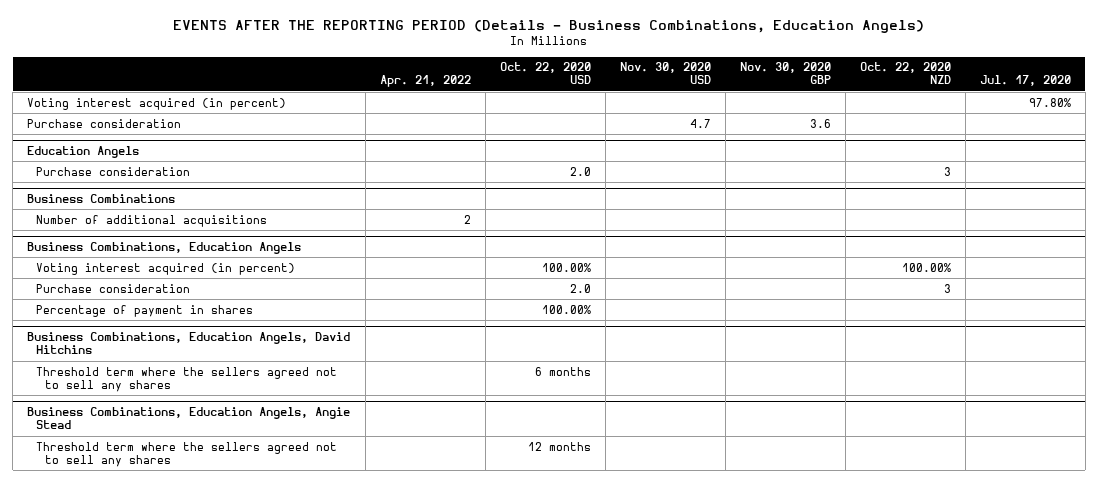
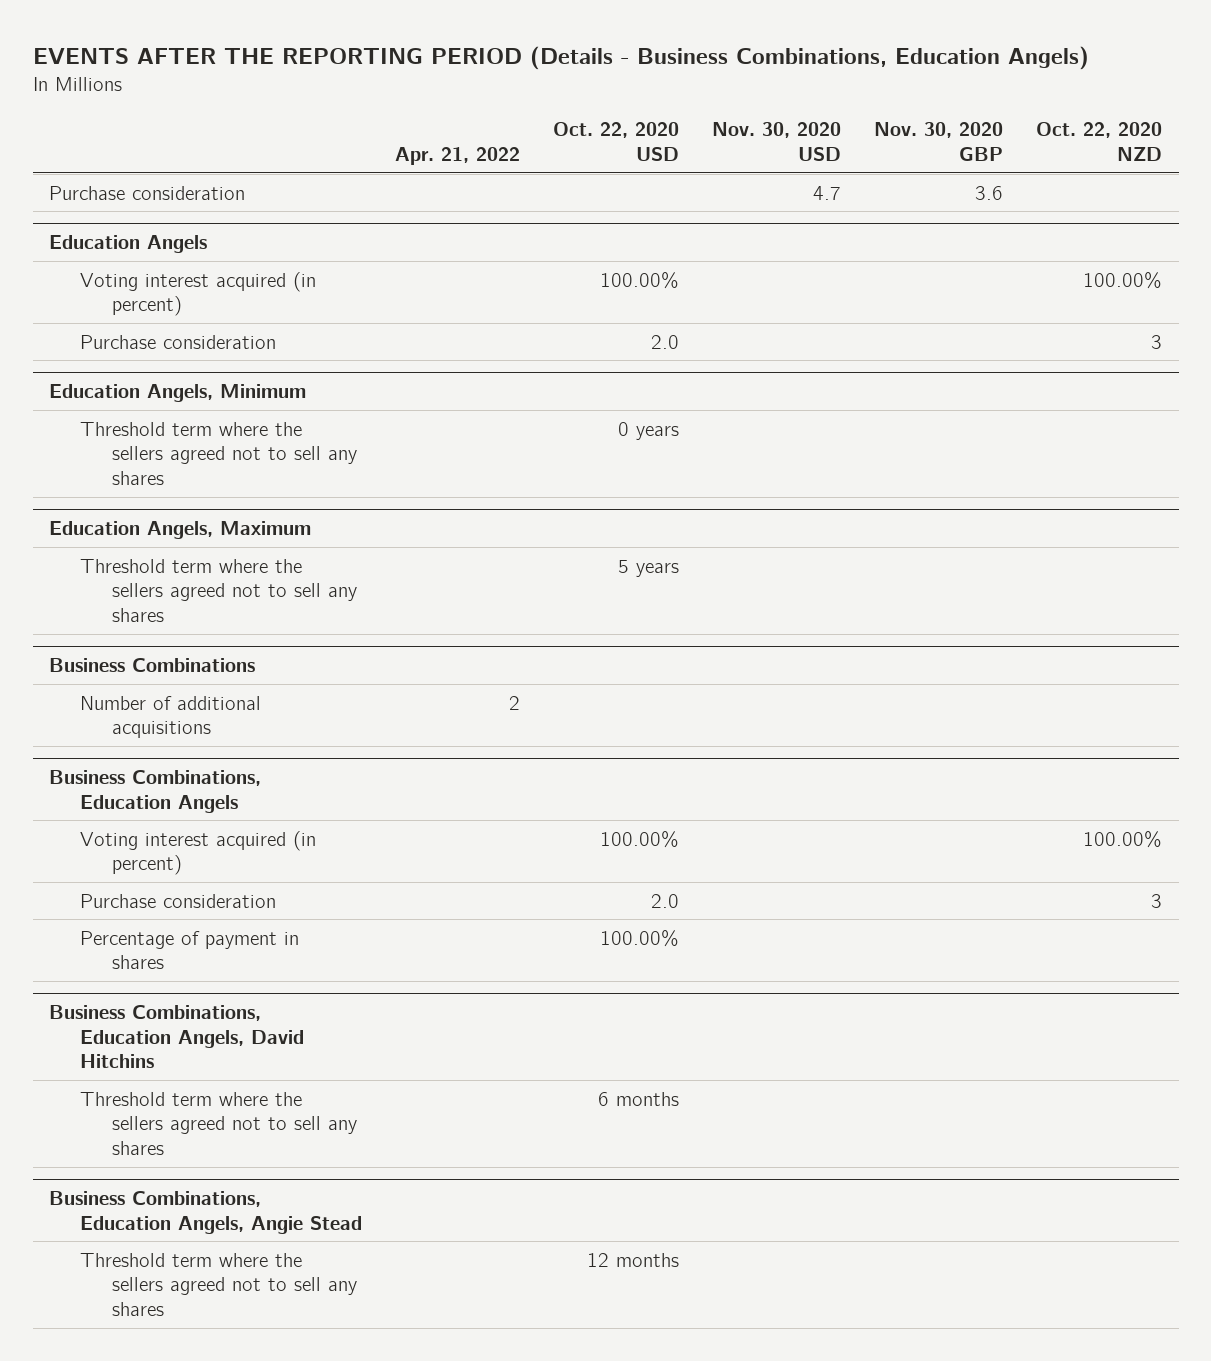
[979,75,1071,87] Jul. 17, 2020 -> none
[27,97,287,110] Voting interest acquired (in percent) -> none
none -> [80,271,317,317] Voting interest acquired (in percent)
none -> [49,383,307,402] Education Angels, Minimum
none -> [80,421,357,485] Threshold term where the sellers agreed not to sell any shares
none -> [49,520,312,539] Education Angels, Maximum
none -> [80,558,357,622] Threshold term where the sellers agreed not to sell any shares

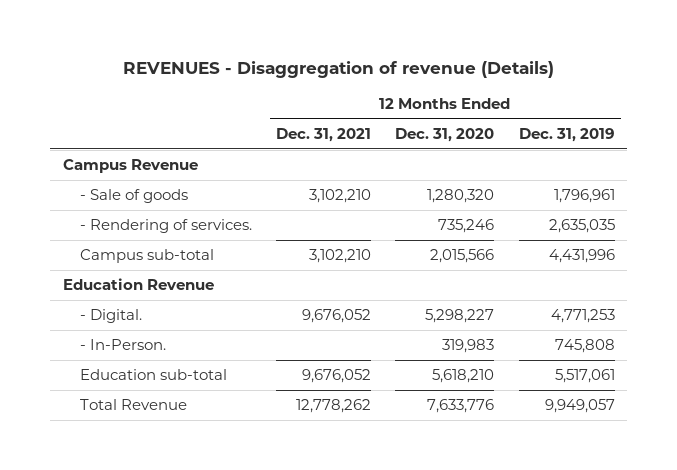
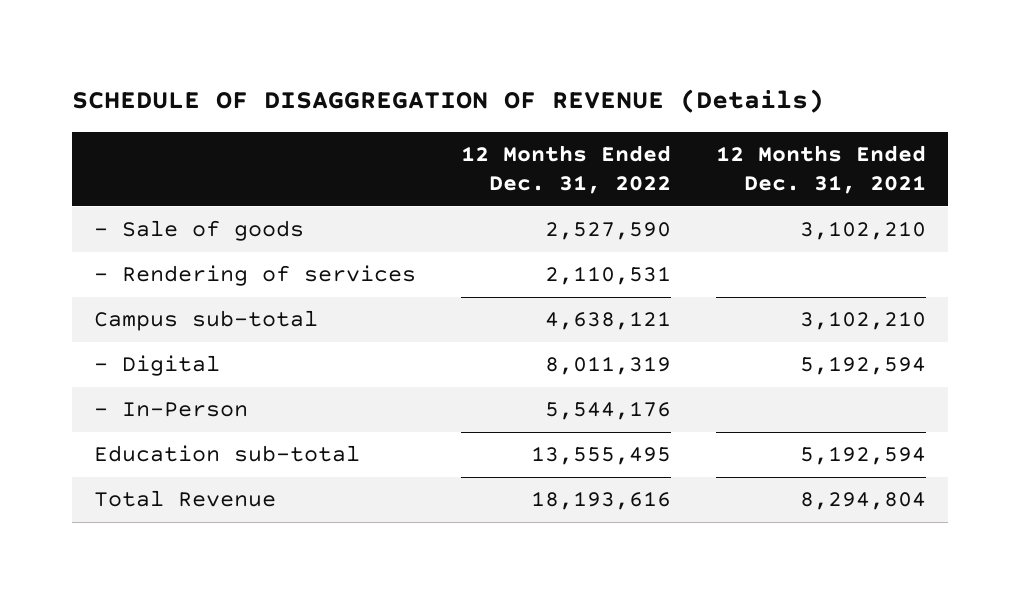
[122,60,554,78] REVENUES - Disaggregation of revenue (Details) -> [71,89,824,114] SCHEDULE OF DISAGGREGATION OF REVENUE (Details)
[395,127,495,142] Dec. 31, 2020 -> none
[518,127,615,142] Dec. 31, 2019 -> none
none -> [461,144,672,195] 12 Months Ended Dec. 31, 2022
[62,159,198,174] Campus Revenue -> none
[79,219,252,234] - Rendering of services. -> [94,265,417,287] - Rendering of services
[62,278,214,291] Education Revenue -> none
[79,309,142,324] - Digital. -> [94,355,221,377] - Digital
[301,309,371,324] 9,676,052 -> [799,356,926,376] 5,192,594
[79,339,166,351] - In-Person. -> [94,402,249,418] - In-Person
[301,369,371,384] 9,676,052 -> [799,446,926,466] 5,192,594
[295,399,371,414] 12,778,262 -> [799,492,926,511] 8,294,804

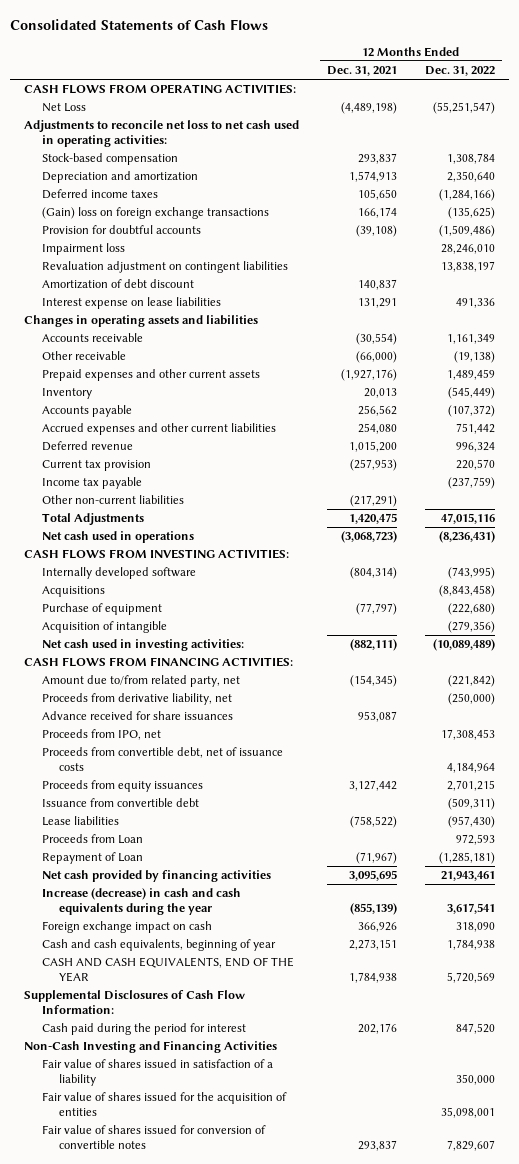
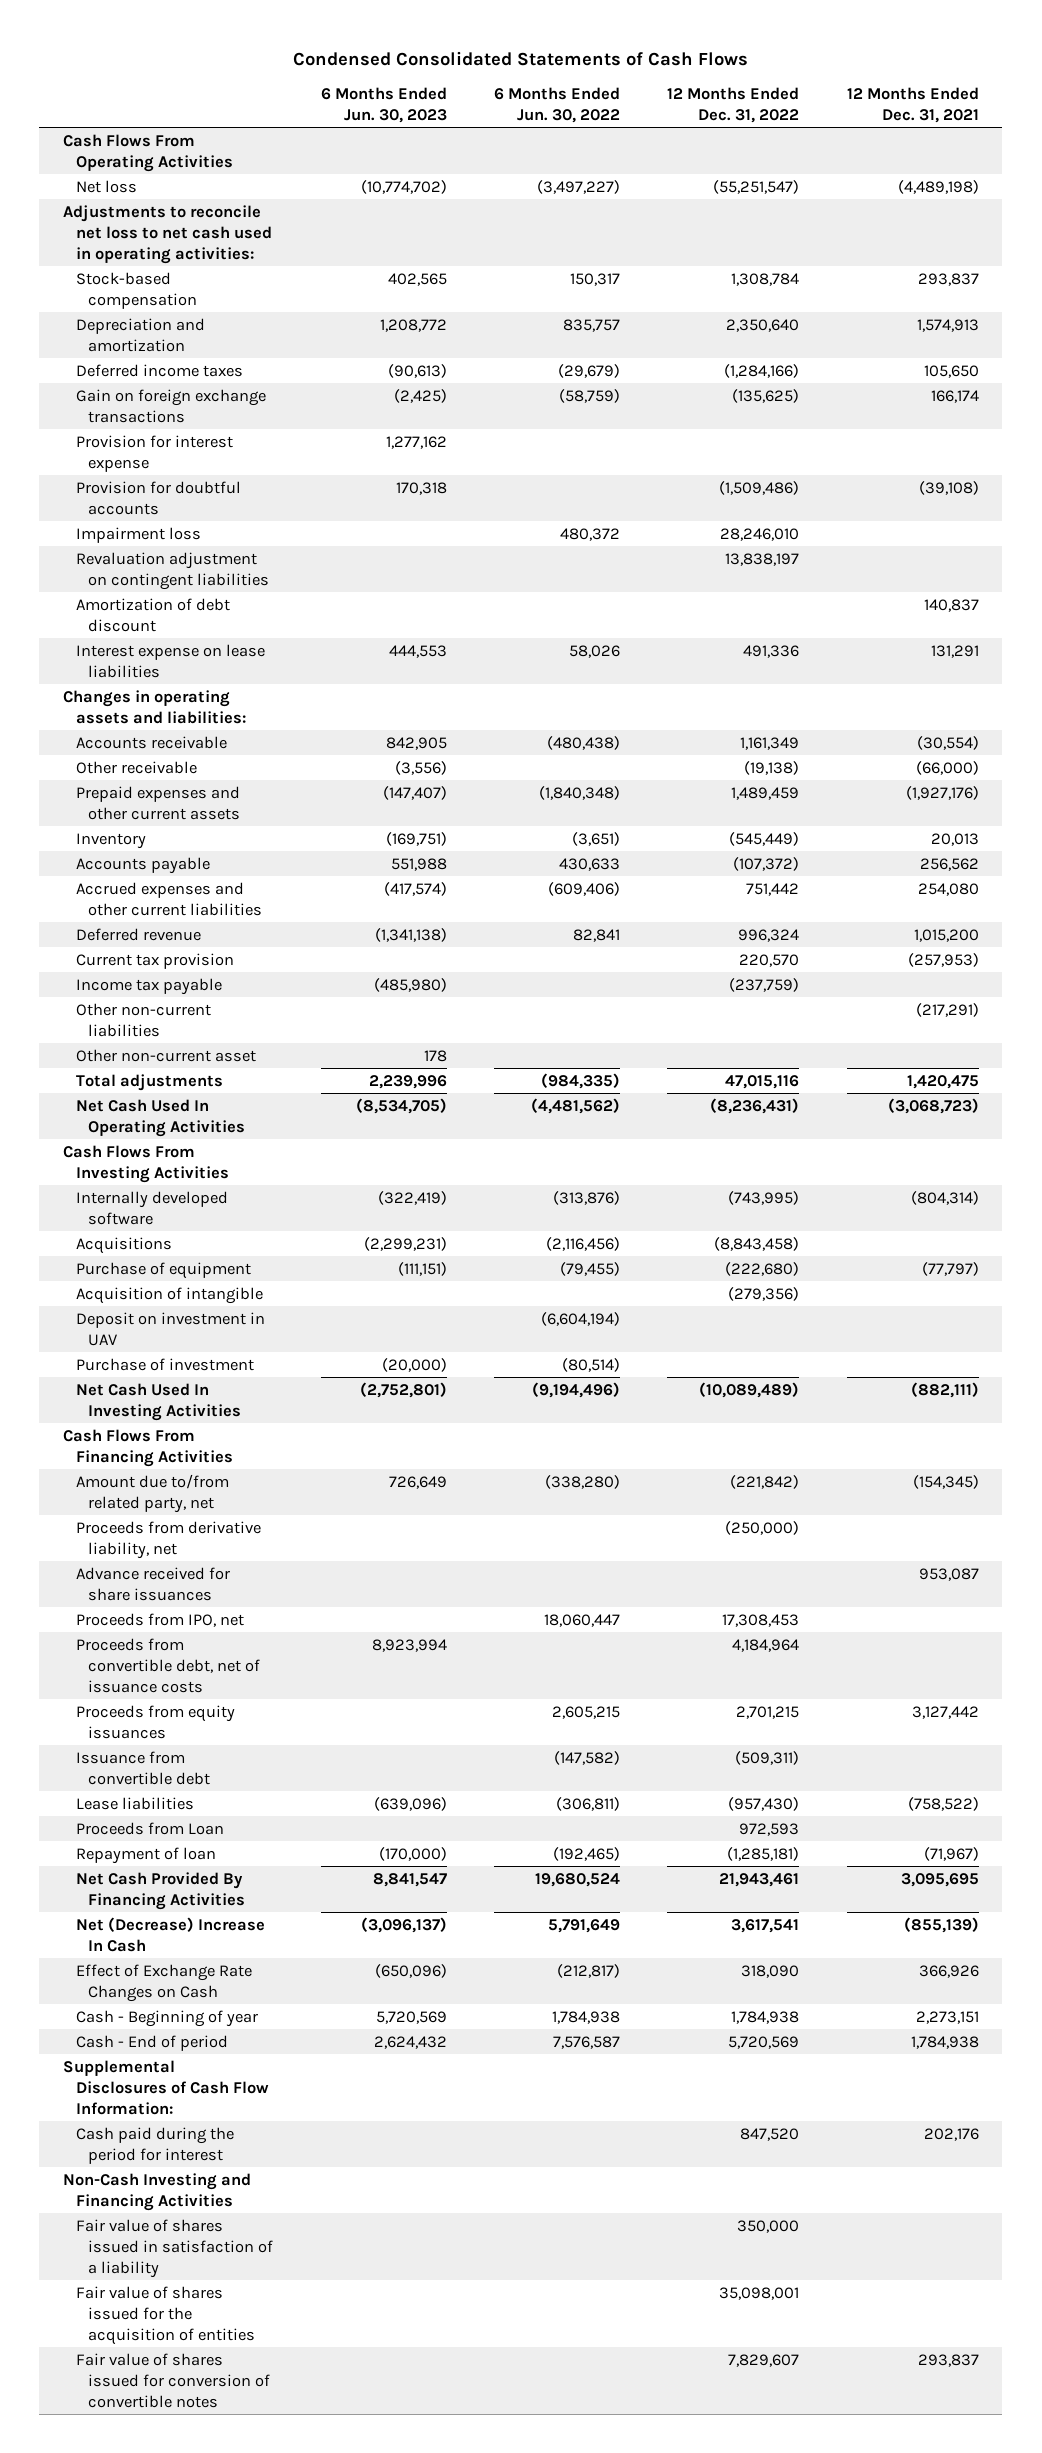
[10,19,269,31] Consolidated Statements of Cash Flows -> [292,50,748,66] Condensed Consolidated Statements of Cash Flows
none -> [320,86,447,123] 6 Months Ended Jun. 30, 2023
none -> [493,86,620,123] 6 Months Ended Jun. 30, 2022
[24,84,297,95] CASH FLOWS FROM OPERATING ACTIVITIES: -> [63,133,233,172] Cash Flows From Operating Activities
[41,103,86,113] Net Loss -> [75,179,137,193] Net loss
[41,207,269,220] (Gain) loss on foreign exchange transactions -> [75,388,266,423] Gain on foreign exchange transactions
none -> [75,434,233,472] Provision for interest expense
[24,315,259,328] Changes in operating assets and liabilities -> [63,689,246,724] Changes in operating assets and liabilities:
none -> [75,1048,256,1062] Other non-current asset
[41,513,144,526] Total Adjustments -> [75,1073,223,1091] Total adjustments
[41,531,194,544] Net cash used in operations -> [75,1098,246,1137] Net Cash Used In Operating Activities
[24,549,290,560] CASH FLOWS FROM INVESTING ACTIVITIES: -> [63,1144,229,1183] Cash Flows From Investing Activities
none -> [75,1311,265,1346] Deposit on investment in UAV
none -> [75,1357,254,1371] Purchase of investment
[41,639,244,652] Net cash used in investing activities: -> [75,1382,242,1421] Net Cash Used In Investing Activities
[24,657,294,668] CASH FLOWS FROM FINANCING ACTIVITIES: -> [63,1428,233,1467] Cash Flows From Financing Activities
[41,852,143,865] Repayment of Loan -> [75,1846,216,1864] Repayment of loan
[41,870,271,883] Net cash provided by financing activities -> [75,1871,246,1910] Net Cash Provided By Financing Activities
[41,888,241,916] Increase (decrease) in cash and cash equivalents during the year -> [75,1916,265,1952] Net (Decrease) Increase In Cash
[41,921,212,934] Foreign exchange impact on cash -> [75,1963,252,2002] Effect of Exchange Rate Changes on Cash
[41,939,276,952] Cash and cash equivalents, beginning of year -> [75,2009,258,2027] Cash - Beginning of year
[41,957,294,983] CASH AND CASH EQUIVALENTS, END OF THE YEAR -> [75,2034,228,2051] Cash - End of period

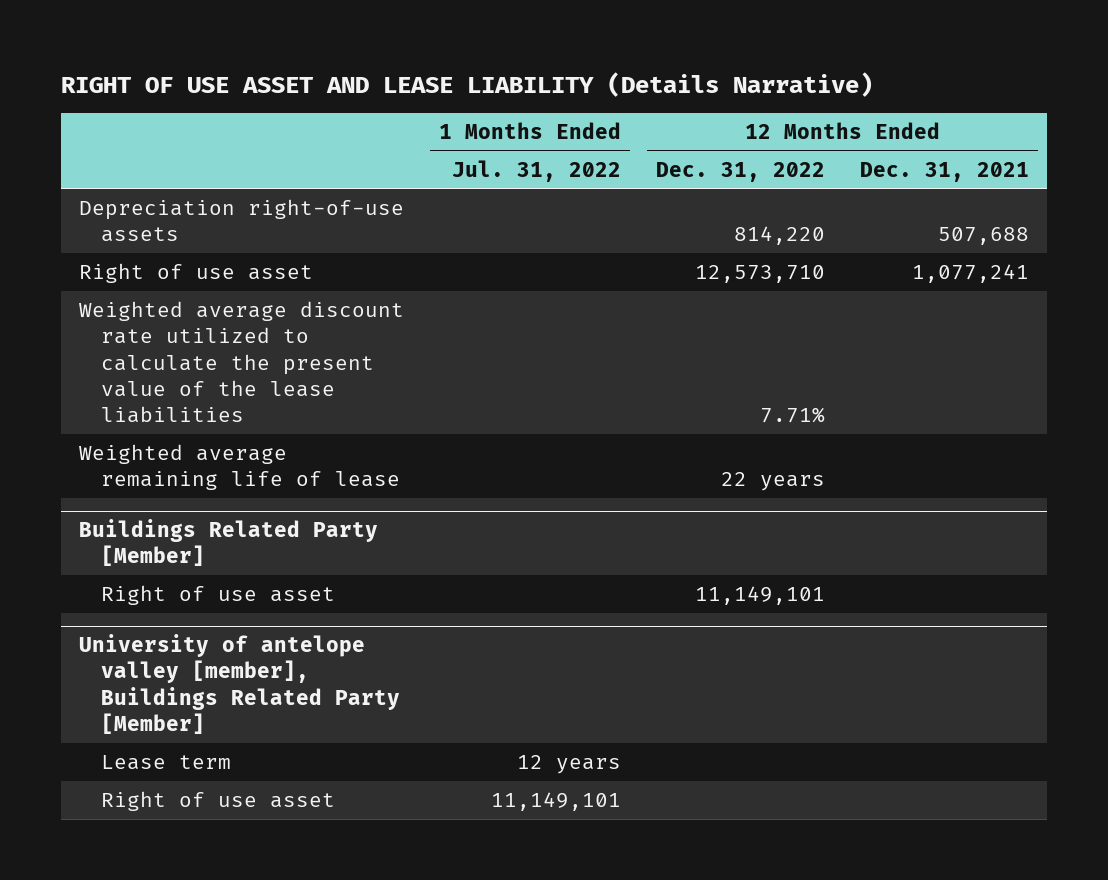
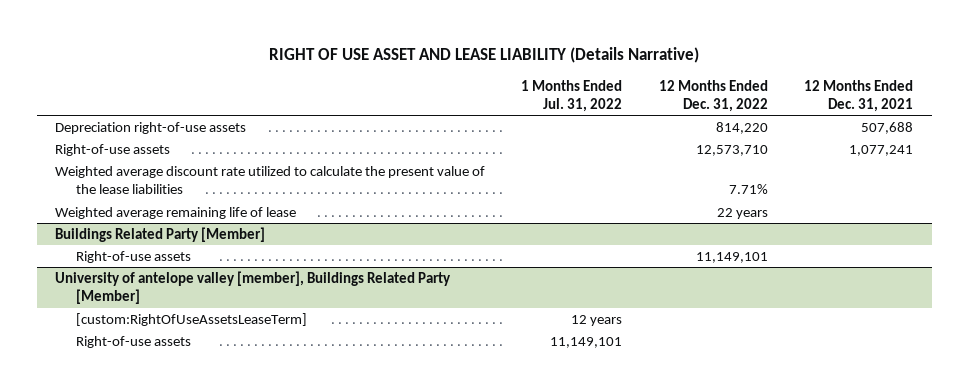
[78,262,313,283] Right of use asset -> [54,144,170,157] Right-of-use assets
[101,584,336,605] Right of use asset -> [76,251,192,264] Right-of-use assets
[101,754,232,770] Lease term -> [76,313,308,327] [custom:RightOfUseAssetsLeaseTerm]
[101,790,336,811] Right of use asset -> [76,336,192,349] Right-of-use assets

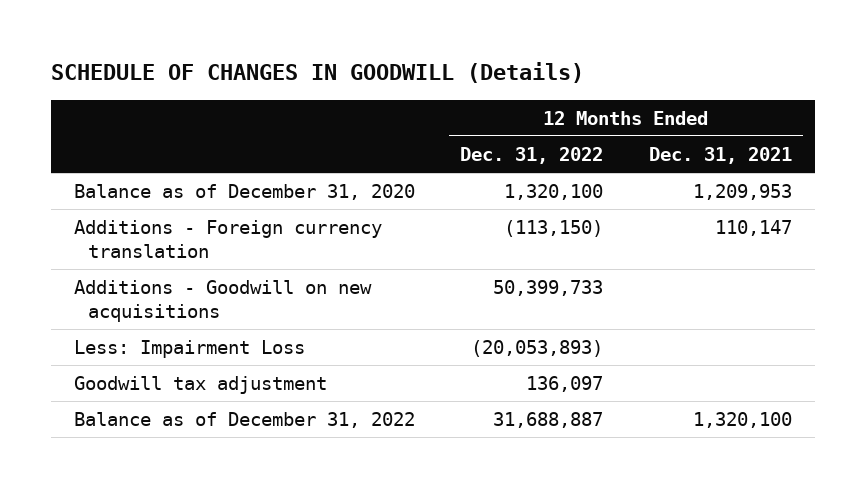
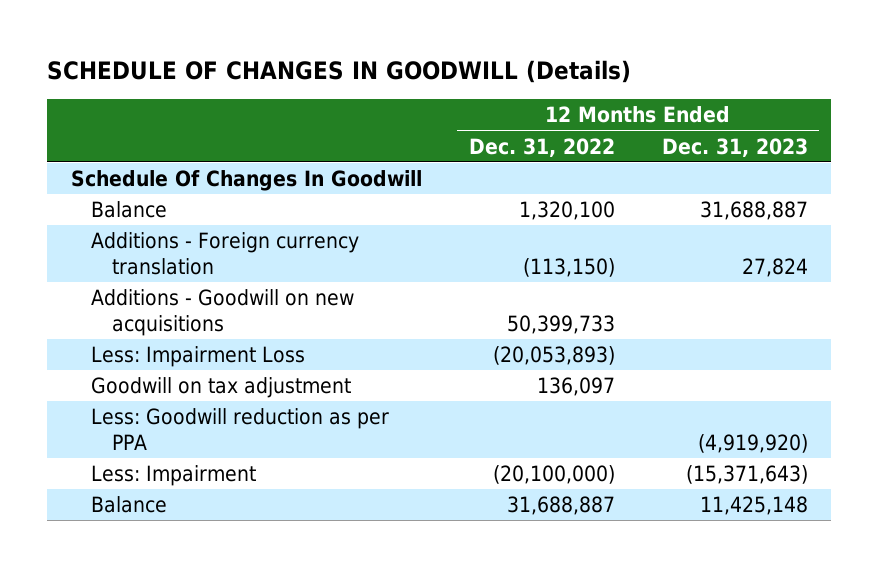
[648,147,792,165] Dec. 31, 2021 -> none
none -> [661,137,808,157] Dec. 31, 2023
none -> [70,170,422,192] Schedule Of Changes In Goodwill
[73,184,415,201] Balance as of December 31, 2020 -> [91,201,168,219] Balance
[73,376,327,395] Goodwill tax adjustment -> [91,377,352,399] Goodwill on tax adjustment
none -> [91,408,390,450] Less: Goodwill reduction as per PPA
none -> [91,465,257,487] Less: Impairment
[73,412,415,429] Balance as of December 31, 2022 -> [91,496,168,514] Balance

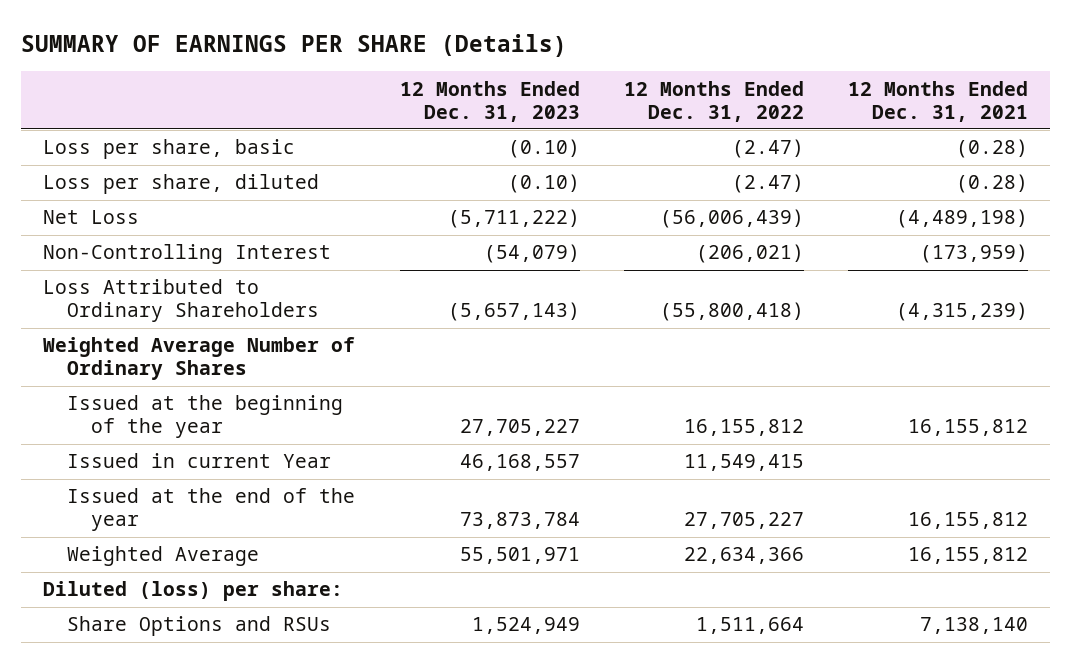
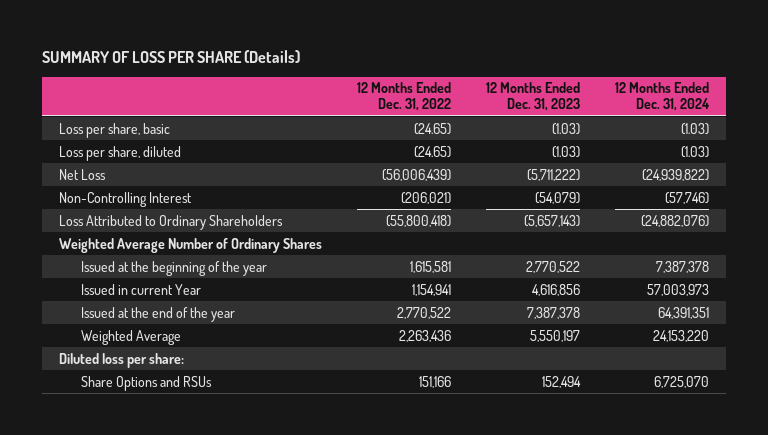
[21,33,568,57] SUMMARY OF EARNINGS PER SHARE (Details) -> [41,49,300,63] SUMMARY OF LOSS PER SHARE (Details)
[847,80,1028,122] 12 Months Ended Dec. 31, 2021 -> none
none -> [614,82,710,112] 12 Months Ended Dec. 31, 2024
[507,139,580,159] (0.10) -> [551,122,580,135] (1.03)
[731,139,804,159] (2.47) -> [413,122,451,135] (24.65)
[507,174,580,194] (0.10) -> [551,145,580,158] (1.03)
[731,174,804,194] (2.47) -> [413,145,451,158] (24.65)
[459,419,580,437] 27,705,227 -> [525,260,580,273] 2,770,522
[683,419,804,437] 16,155,812 -> [409,260,451,273] 1,615,581
[459,454,580,472] 46,168,557 -> [531,283,580,296] 4,616,856
[683,454,804,472] 11,549,415 -> [411,283,451,296] 1,154,941
[459,512,580,530] 73,873,784 -> [526,306,580,319] 7,387,378
[683,512,804,530] 27,705,227 -> [396,306,451,319] 2,770,522
[459,547,580,565] 55,501,971 -> [529,329,580,342] 5,550,197
[683,547,804,565] 22,634,366 -> [398,329,451,342] 2,263,436
[43,581,344,602] Diluted (loss) per share: -> [59,352,185,368] Diluted loss per share:
[471,617,580,635] 1,524,949 -> [541,375,581,388] 152,494
[695,617,804,635] 1,511,664 -> [418,375,451,388] 151,166

